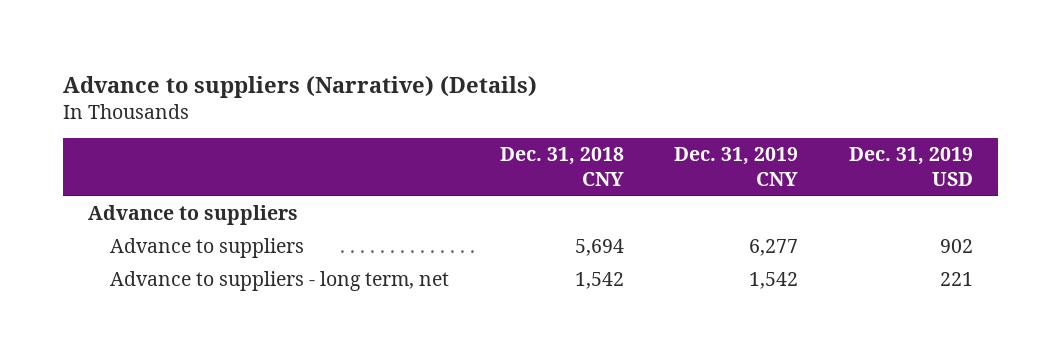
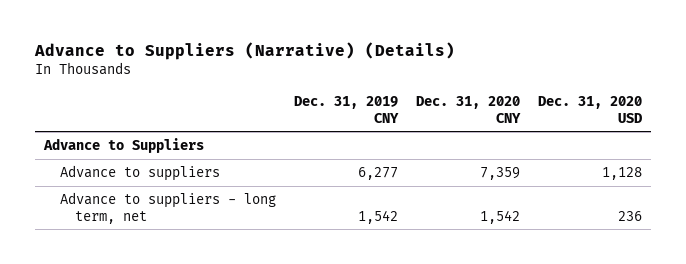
[62,75,537,98] Advance to suppliers (Narrative) (Details) -> [34,42,456,61] Advance to Suppliers (Narrative) (Details)
[499,147,624,187] Dec. 31, 2018 CNY -> none
[848,147,973,187] Dec. 31, 2019 USD -> none
none -> [415,96,521,123] Dec. 31, 2020 CNY
none -> [537,96,642,123] Dec. 31, 2020 USD
[87,205,298,226] Advance to suppliers -> [43,138,205,154] Advance to Suppliers

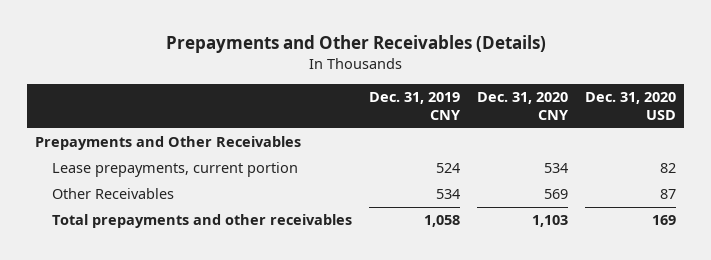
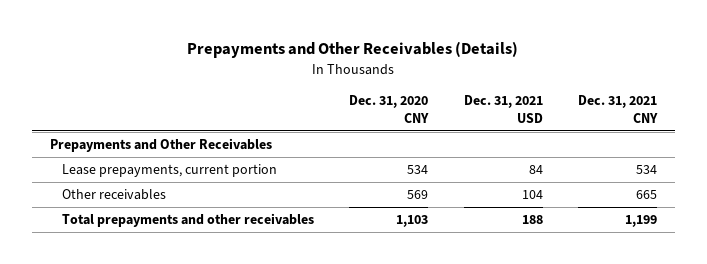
[368,92,461,120] Dec. 31, 2019 CNY -> none
[584,92,676,120] Dec. 31, 2020 USD -> none
none -> [463,95,543,123] Dec. 31, 2021 USD
none -> [578,95,659,123] Dec. 31, 2021 CNY
[51,188,174,200] Other Receivables -> [62,189,167,201] Other receivables

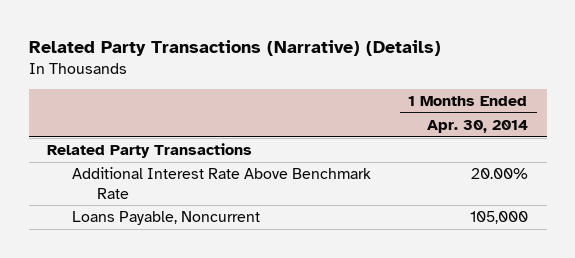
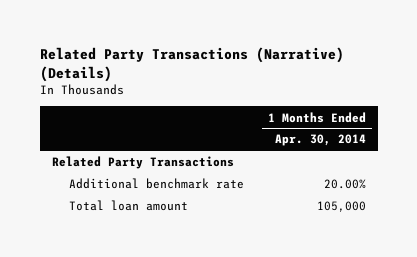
[72,167,372,199] Additional Interest Rate Above Benchmark Rate -> [69,178,245,190] Additional benchmark rate
[72,211,261,226] Loans Payable, Noncurrent -> [69,200,189,212] Total loan amount

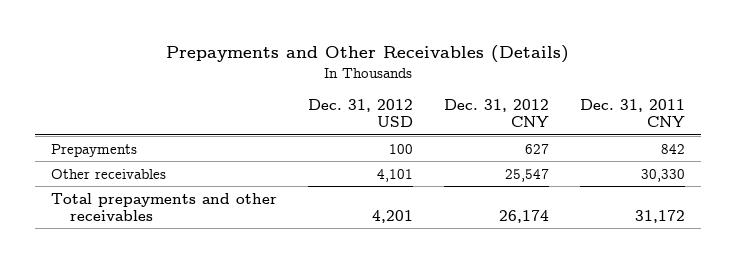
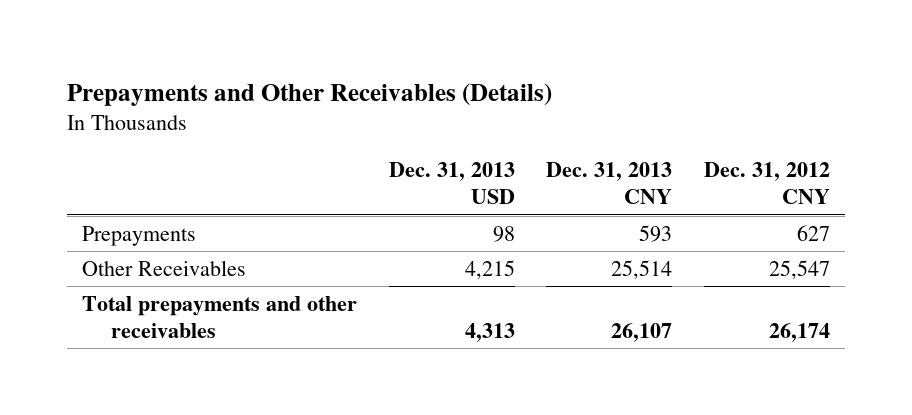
[307,99,413,128] Dec. 31, 2012 USD -> none
[580,99,686,128] Dec. 31, 2011 CNY -> none
none -> [388,162,515,205] Dec. 31, 2013 USD
none -> [546,162,673,205] Dec. 31, 2013 CNY
[50,168,166,179] Other receivables -> [82,259,247,276] Other Receivables

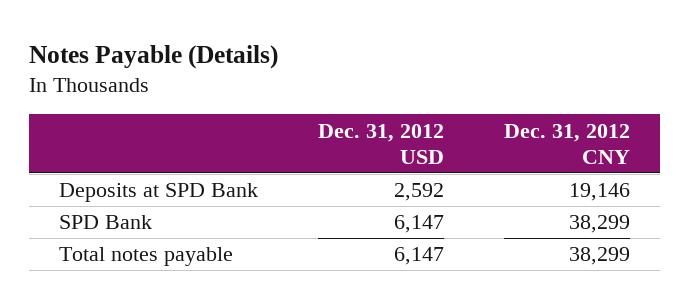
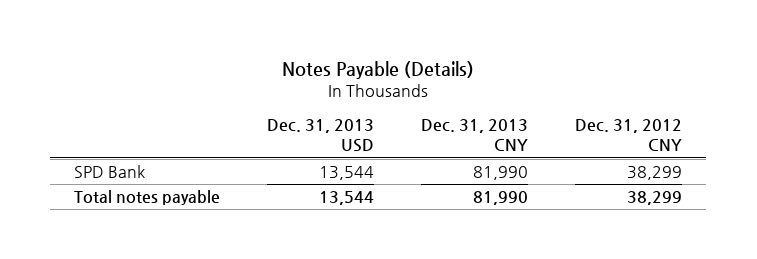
[318,123,445,164] Dec. 31, 2012 USD -> none
none -> [267,119,375,153] Dec. 31, 2013 USD
none -> [421,119,529,152] Dec. 31, 2013 CNY
[58,183,258,203] Deposits at SPD Bank -> none

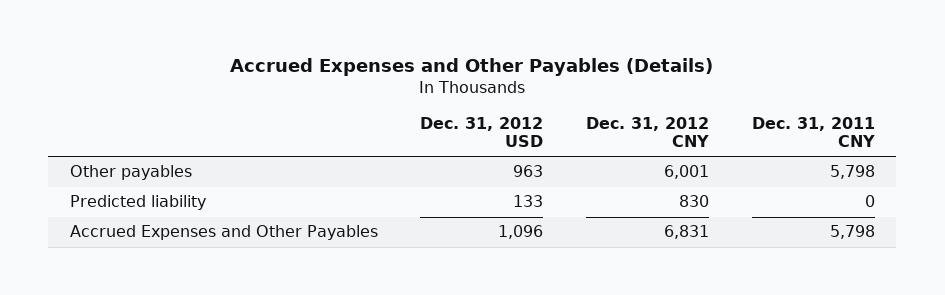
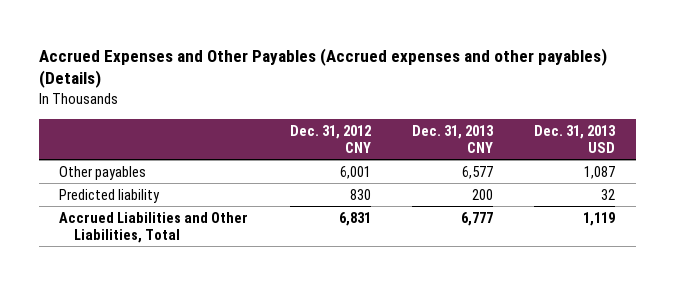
[230,58,714,77] Accrued Expenses and Other Payables (Details) -> [38,47,607,89] Accrued Expenses and Other Payables (Accrued expenses and other payables) (Details)
[420,116,544,148] Dec. 31, 2012 USD -> none
[752,116,876,148] Dec. 31, 2011 CNY -> none
none -> [412,124,495,154] Dec. 31, 2013 CNY
none -> [534,124,617,154] Dec. 31, 2013 USD
[69,225,378,241] Accrued Expenses and Other Payables -> [59,211,249,243] Accrued Liabilities and Other Liabilities, Total

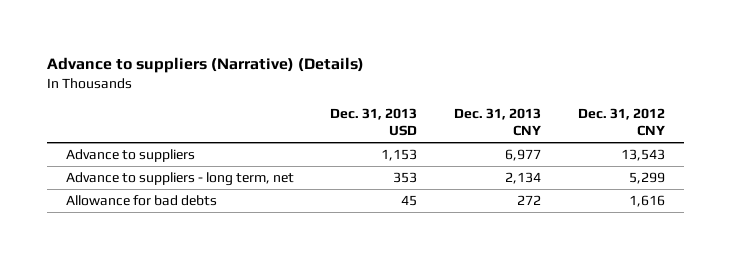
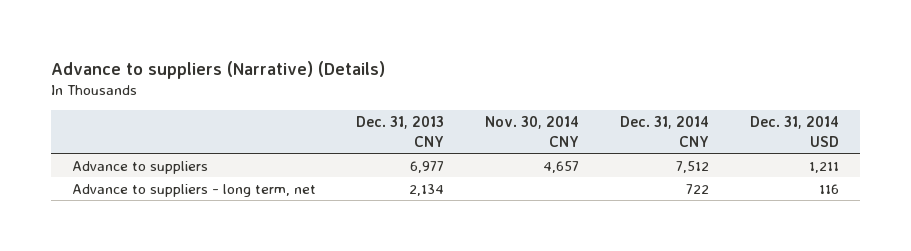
[330,107,418,137] Dec. 31, 2013 USD -> none
[578,107,666,137] Dec. 31, 2012 CNY -> none
none -> [485,116,580,147] Nov. 30, 2014 CNY
none -> [620,116,710,147] Dec. 31, 2014 CNY
none -> [750,116,840,147] Dec. 31, 2014 USD
[65,194,217,206] Allowance for bad debts -> none

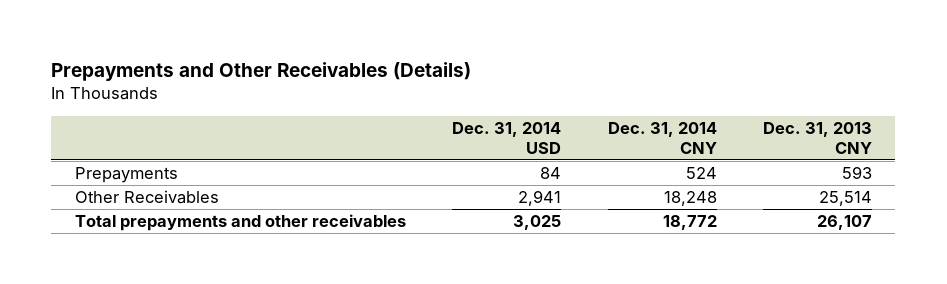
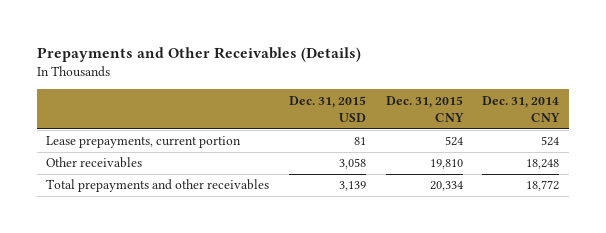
[452,121,562,154] Dec. 31, 2014 USD -> none
[762,121,872,154] Dec. 31, 2013 CNY -> none
none -> [288,95,366,123] Dec. 31, 2015 USD
none -> [385,95,464,123] Dec. 31, 2015 CNY
[74,167,178,184] Prepayments -> [46,136,242,149] Lease prepayments, current portion
[74,190,219,205] Other Receivables -> [46,157,143,169] Other receivables

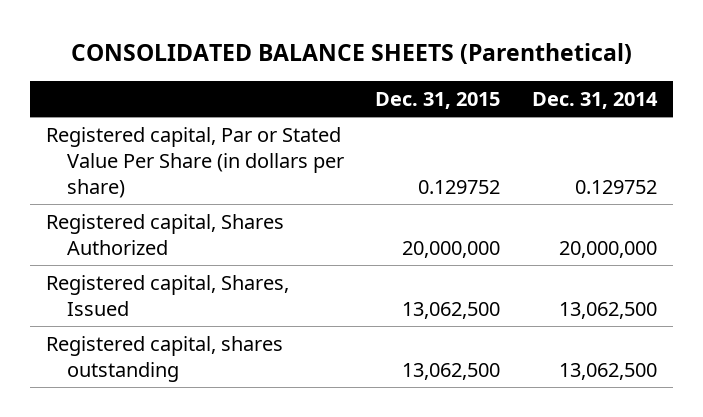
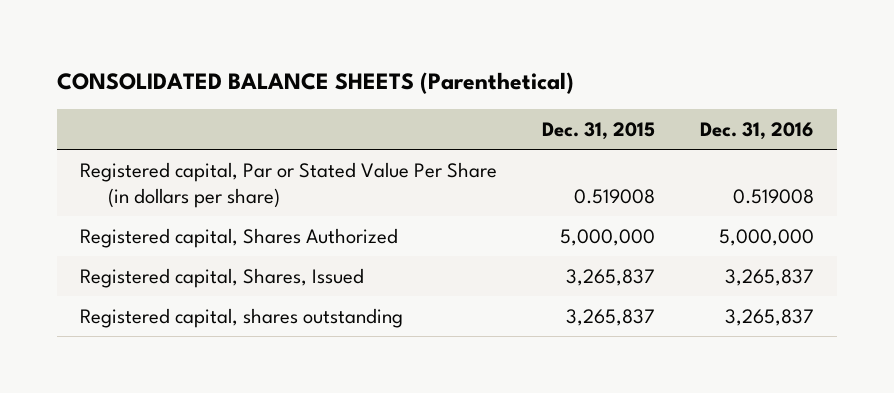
[532,91,659,109] Dec. 31, 2014 -> none
none -> [699,121,814,140] Dec. 31, 2016
[418,179,501,194] 0.129752 -> [573,188,655,204] 0.519008
[402,240,501,258] 20,000,000 -> [559,228,655,246] 5,000,000
[402,301,501,319] 13,062,500 -> [565,268,655,286] 3,265,837
[402,362,501,380] 13,062,500 -> [565,308,655,326] 3,265,837

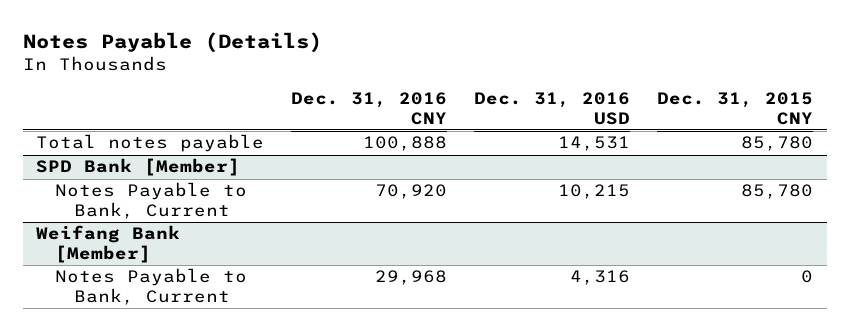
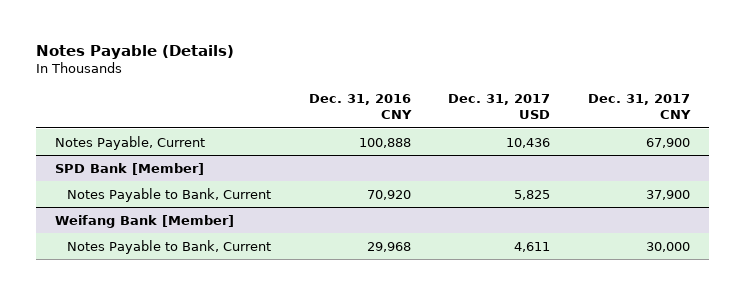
[474,92,631,125] Dec. 31, 2016 USD -> none
[657,92,814,125] Dec. 31, 2015 CNY -> none
none -> [448,94,551,120] Dec. 31, 2017 USD
none -> [588,94,692,120] Dec. 31, 2017 CNY
[36,134,265,153] Total notes payable -> [54,135,205,150] Notes Payable, Current

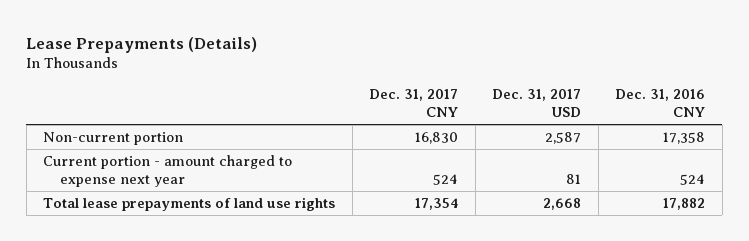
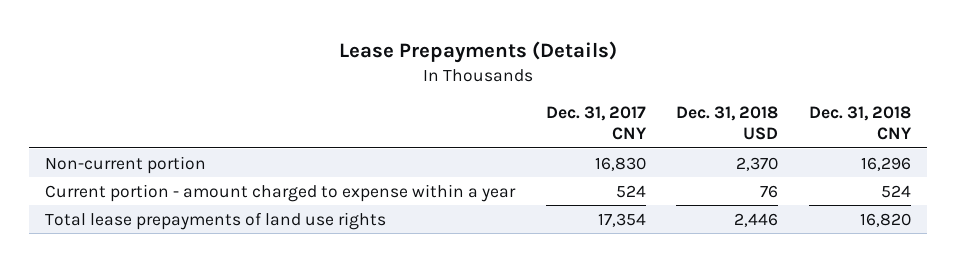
[492,89,582,117] Dec. 31, 2017 USD -> none
[615,89,706,117] Dec. 31, 2016 CNY -> none
none -> [676,105,779,141] Dec. 31, 2018 USD
none -> [809,105,913,141] Dec. 31, 2018 CNY
[43,155,293,187] Current portion - amount charged to expense next year -> [44,183,516,202] Current portion - amount charged to expense within a year

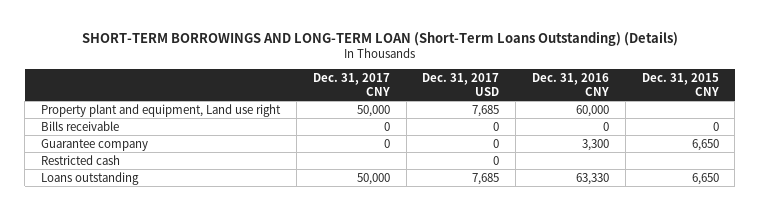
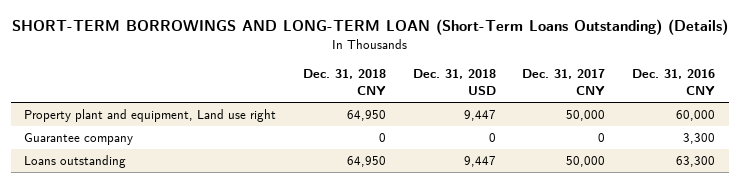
[422,73,500,96] Dec. 31, 2017 USD -> none
[641,73,719,96] Dec. 31, 2015 CNY -> none
none -> [302,69,386,96] Dec. 31, 2018 CNY
none -> [412,69,496,96] Dec. 31, 2018 USD
[41,120,120,131] Bills receivable -> none
[41,154,121,165] Restricted cash -> none
[575,172,609,185] 63,330 -> [676,156,716,168] 63,300

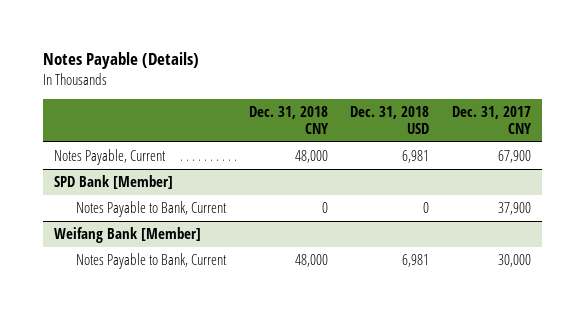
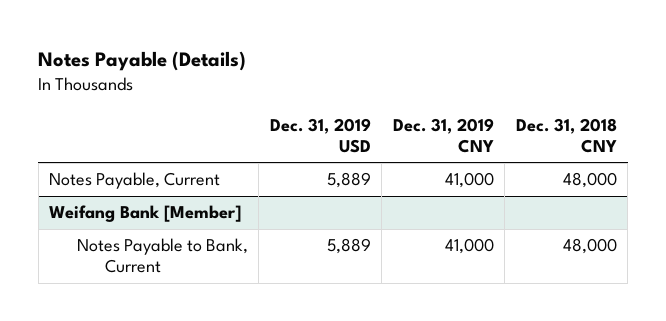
[350,105,430,134] Dec. 31, 2018 USD -> none
[451,105,532,134] Dec. 31, 2017 CNY -> none
none -> [269,117,371,153] Dec. 31, 2019 USD
none -> [392,117,494,153] Dec. 31, 2019 CNY
[54,174,174,189] SPD Bank [Member] -> none
[76,200,228,217] Notes Payable to Bank, Current -> none

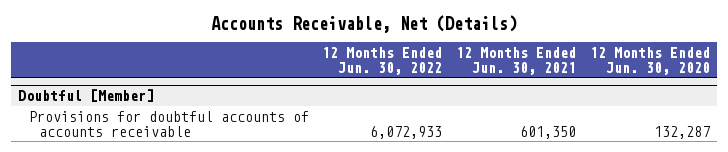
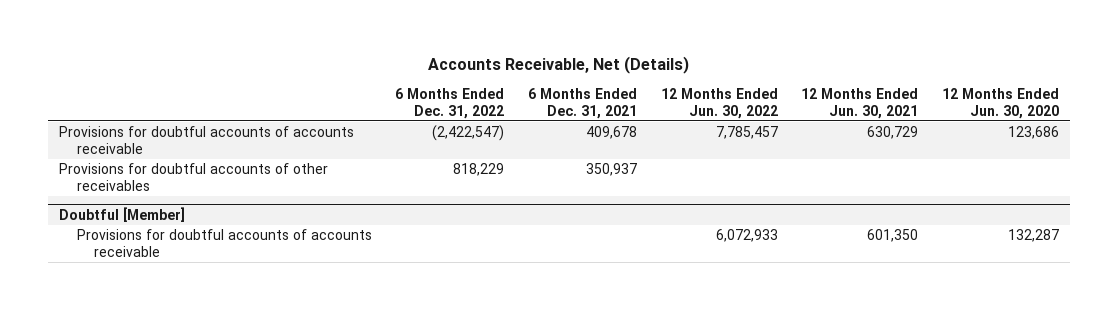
none -> [395,87,505,119] 6 Months Ended Dec. 31, 2022
none -> [527,87,637,119] 6 Months Ended Dec. 31, 2021
none -> [59,126,355,154] Provisions for doubtful accounts of accounts receivable
none -> [59,163,329,191] Provisions for doubtful accounts of other receivables

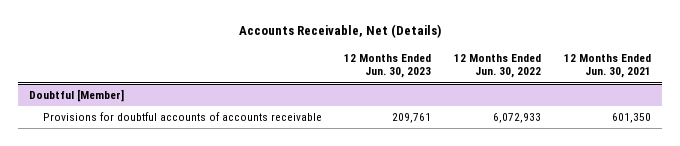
[395,87,505,119] 6 Months Ended Dec. 31, 2022 -> none
[527,87,637,119] 6 Months Ended Dec. 31, 2021 -> none
[941,87,1059,119] 12 Months Ended Jun. 30, 2020 -> none
none -> [344,54,432,79] 12 Months Ended Jun. 30, 2023
[59,126,355,154] Provisions for doubtful accounts of accounts receivable -> none
[59,163,329,191] Provisions for doubtful accounts of other receivables -> none

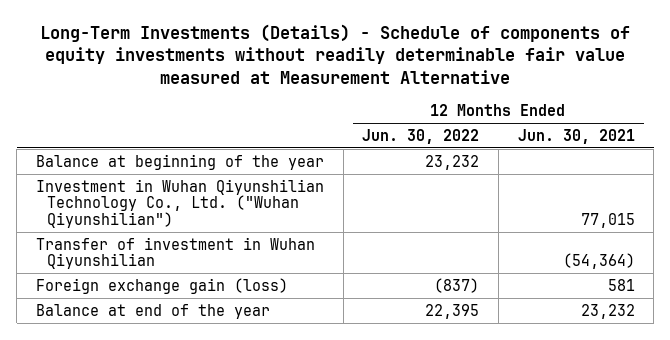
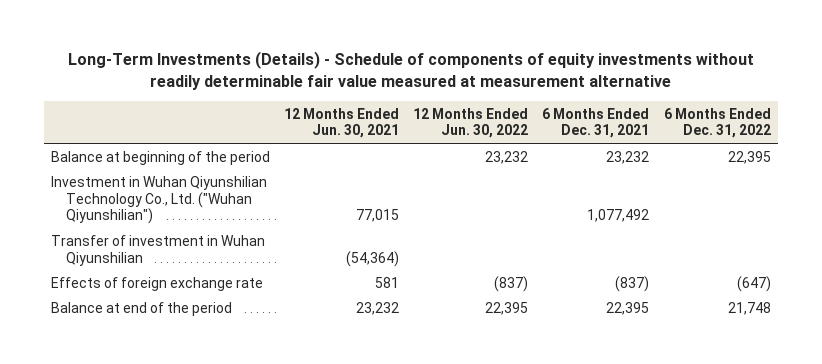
[40,24,631,84] Long-Term Investments (Details) - Schedule of components of equity investments without readily determinable fair value measured at Measurement Alternative -> [67,51,754,90] Long-Term Investments (Details) - Schedule of components of equity investments without readily determinable fair value measured at measurement alternative
none -> [542,107,650,139] 6 Months Ended Dec. 31, 2021
none -> [663,107,771,139] 6 Months Ended Dec. 31, 2022
[35,153,324,170] Balance at beginning of the year -> [51,150,271,165] Balance at beginning of the period
[35,277,288,294] Foreign exchange gain (loss) -> [51,276,264,291] Effects of foreign exchange rate
[35,303,270,319] Balance at end of the year -> [51,301,233,316] Balance at end of the period

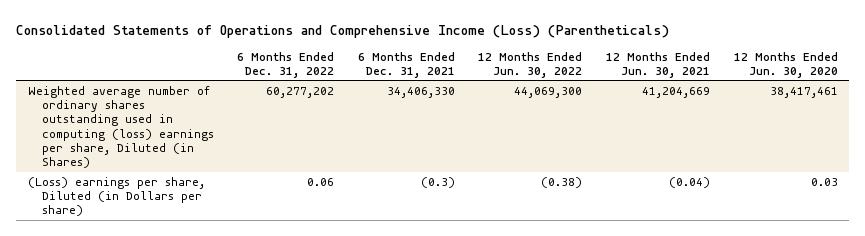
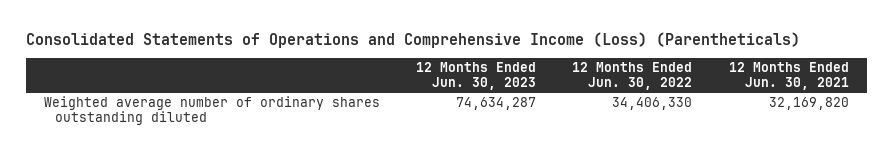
[237,51,335,78] 6 Months Ended Dec. 31, 2022 -> none
[357,51,455,78] 6 Months Ended Dec. 31, 2021 -> none
[733,51,838,78] 12 Months Ended Jun. 30, 2020 -> none
none -> [416,62,537,91] 12 Months Ended Jun. 30, 2023
[27,176,205,217] (Loss) earnings per share, Diluted (in Dollars per share) -> none
[27,85,214,169] Weighted average number of ordinary shares outstanding used in computing (loss) earnings per share, Diluted (in Shares) -> [43,96,380,126] Weighted average number of ordinary shares outstanding diluted
[514,86,583,98] 44,069,300 -> [612,97,693,111] 34,406,330
[642,86,711,98] 41,204,669 -> [768,97,849,111] 32,169,820

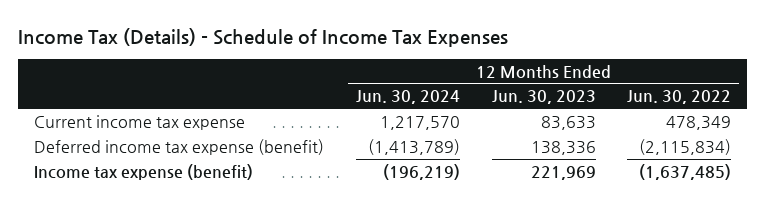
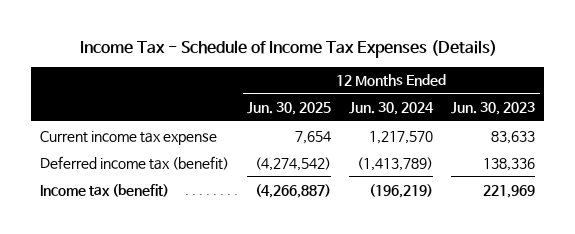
[18,27,509,47] Income Tax (Details) - Schedule of Income Tax Expenses -> [79,39,497,58] Income Tax - Schedule of Income Tax Expenses (Details)
[627,90,732,105] Jun. 30, 2022 -> none
none -> [247,102,332,116] Jun. 30, 2025
[33,138,324,155] Deferred income tax expense (benefit) -> [39,155,229,170] Deferred income tax (benefit)
[33,163,253,180] Income tax expense (benefit) -> [39,183,169,197] Income tax (benefit)

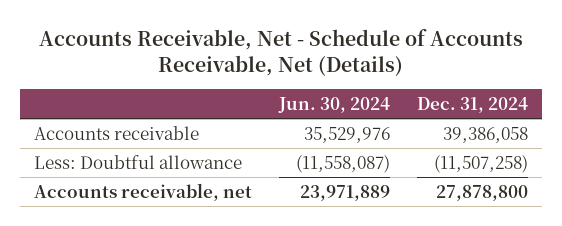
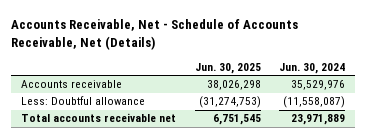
[417,96,529,113] Dec. 31, 2024 -> none
none -> [194,63,261,75] Jun. 30, 2025
[33,182,252,201] Accounts receivable, net -> [20,113,176,123] Total accounts receivable net

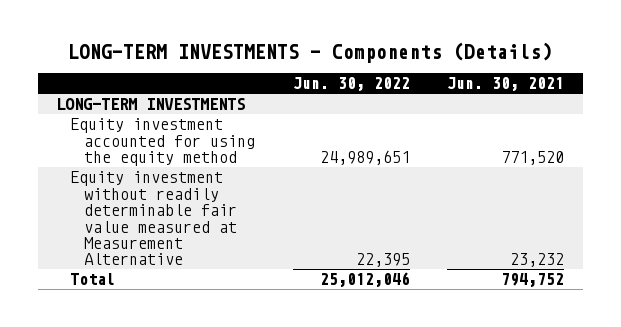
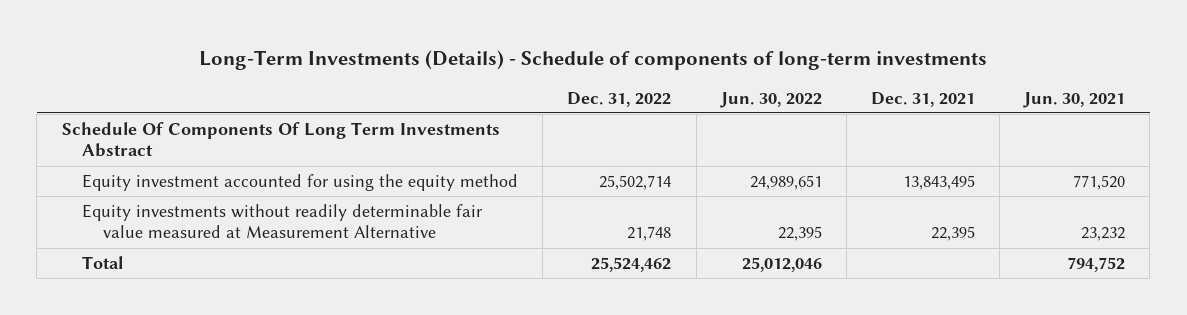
[68,42,553,64] LONG-TERM INVESTMENTS - Components (Details) -> [199,49,988,70] Long-Term Investments (Details) - Schedule of components of long-term investments
none -> [567,91,672,107] Dec. 31, 2022
none -> [870,91,975,107] Dec. 31, 2021
[56,98,246,111] LONG-TERM INVESTMENTS -> none
none -> [61,121,500,158] Schedule Of Components Of Long Term Investments Abstract
[70,171,238,266] Equity investment without readily determinable fair value measured at Measurement Alternative -> [82,203,484,239] Equity investments without readily determinable fair value measured at Measurement Alternative

